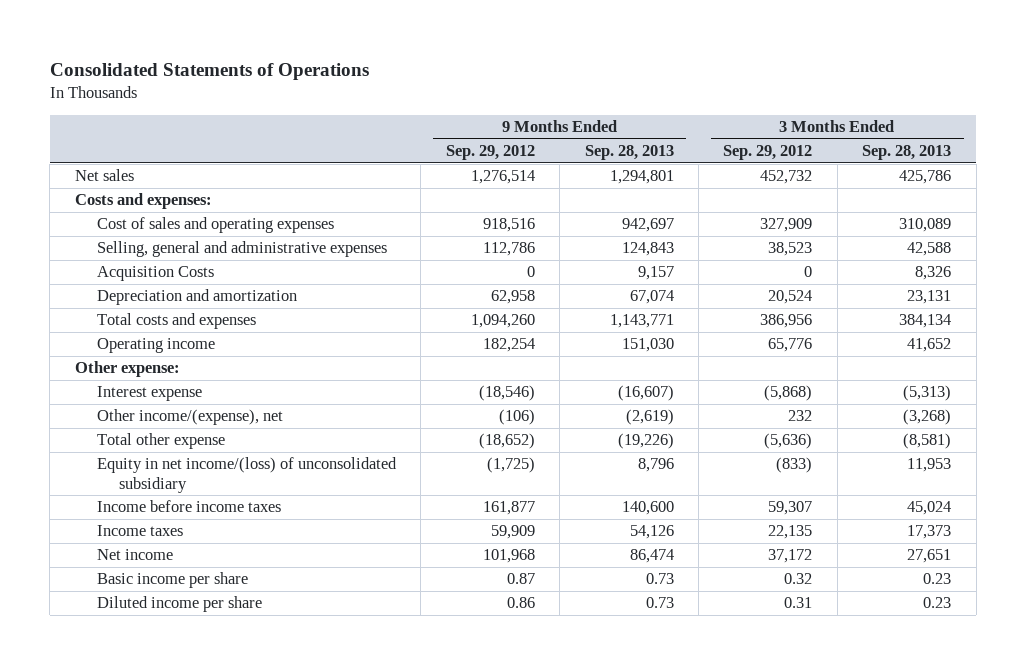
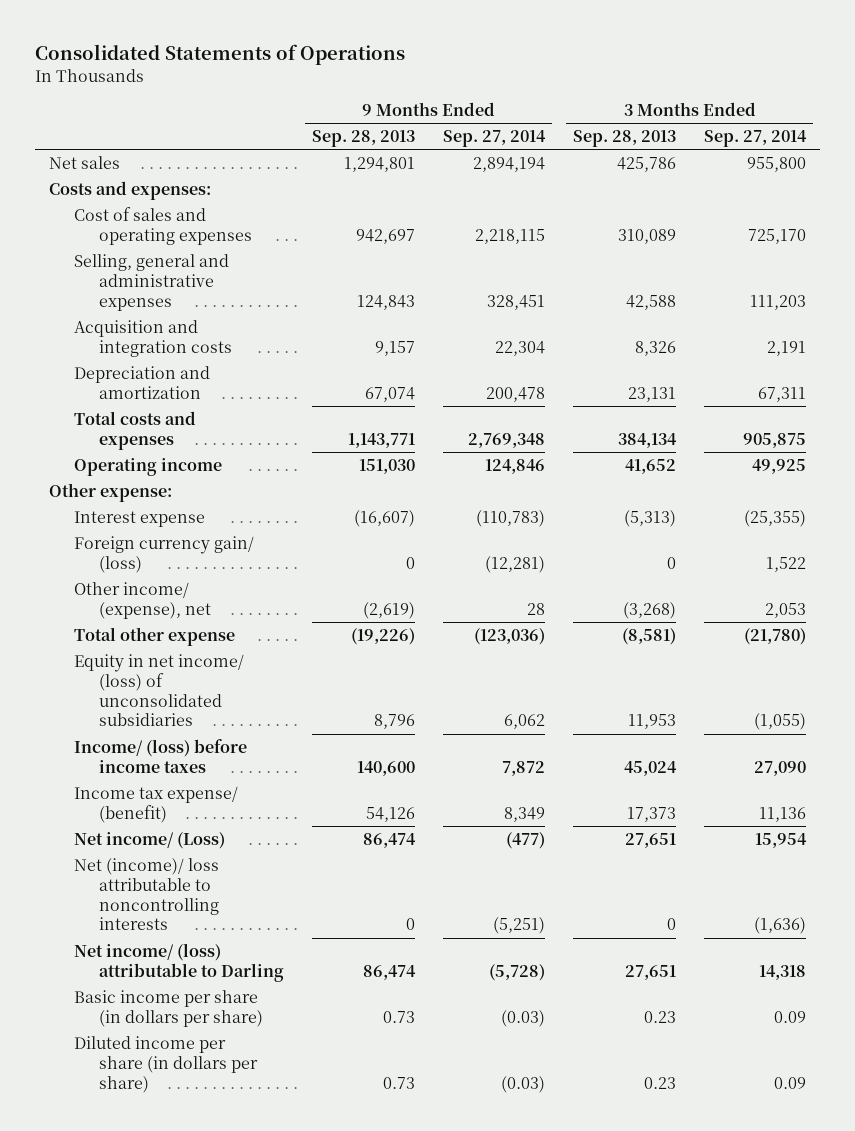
[445,145,535,161] Sep. 29, 2012 -> none
[723,145,813,161] Sep. 29, 2012 -> none
none -> [443,130,547,148] Sep. 27, 2014
none -> [704,130,808,148] Sep. 27, 2014
[96,266,214,282] Acquisition Costs -> [73,319,233,357] Acquisition and integration costs
none -> [73,535,254,573] Foreign currency gain/ (loss)
[96,409,283,426] Other income/(expense), net -> [73,581,212,619] Other income/ (expense), net
[96,457,397,493] Equity in net income/(loss) of unconsolidated subsidiary -> [73,653,244,727] Equity in net income/ (loss) of unconsolidated subsidiaries
[96,500,281,513] Income before income taxes -> [73,738,247,773] Income/ (loss) before income taxes
[96,525,183,537] Income taxes -> [73,785,238,823] Income tax expense/ (benefit)
none -> [73,831,225,849] Net income/ (Loss)
none -> [73,857,220,931] Net (income)/ loss attributable to noncontrolling interests
[96,549,173,561] Net income -> [73,942,285,982] Net income/ (loss) attributable to Darling
[96,572,248,589] Basic income per share -> [73,989,264,1027] Basic income per share (in dollars per share)
[96,596,262,613] Diluted income per share -> [73,1035,259,1093] Diluted income per share (in dollars per share)

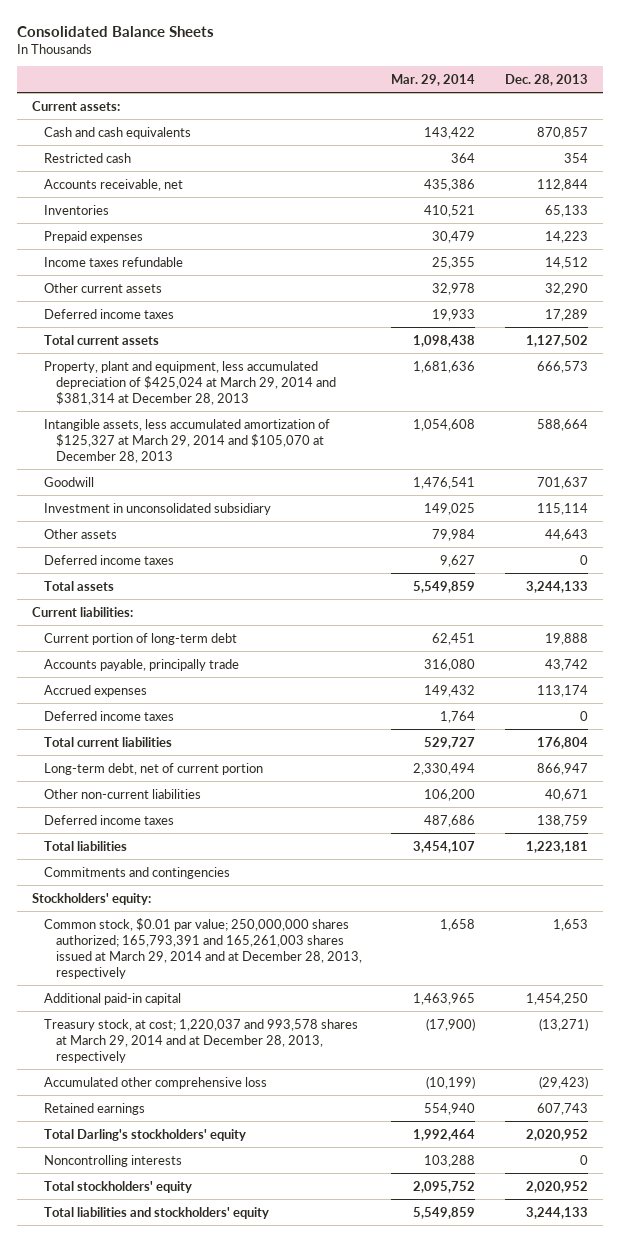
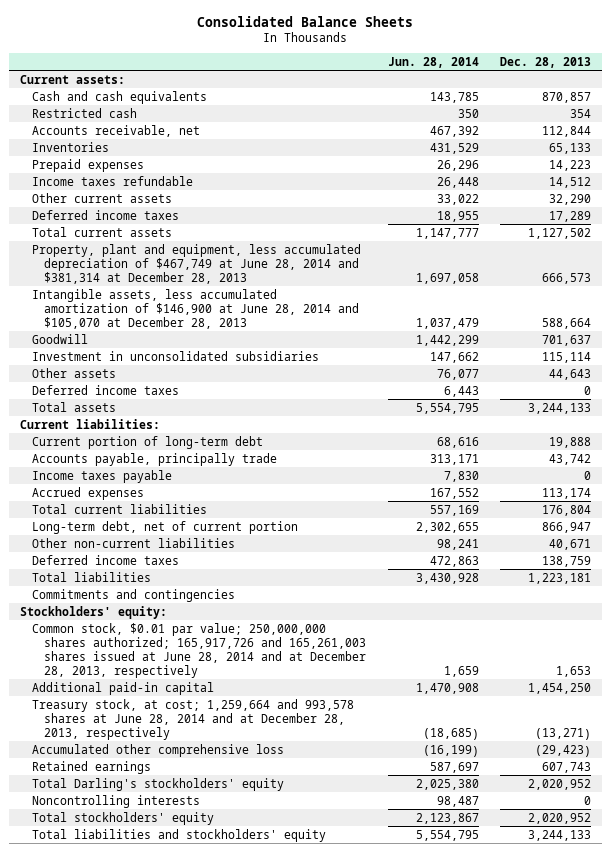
[391,74,476,87] Mar. 29, 2014 -> none
none -> [387,56,479,68] Jun. 28, 2014
[43,360,336,405] Property, plant and equipment, less accumulated depreciation of $425,024 at March 29, 2014 and $381,314 at December 28, 2013 -> [32,243,362,284] Property, plant and equipment, less accumulated depreciation of $467,749 at June 28, 2014 and $381,314 at December 28, 2013
[43,418,330,463] Intangible assets, less accumulated amortization of $125,327 at March 29, 2014 and $105,070 at December 28, 2013 -> [32,288,360,329] Intangible assets, less accumulated amortization of $146,900 at June 28, 2014 and $105,070 at December 28, 2013
[43,502,271,515] Investment in unconsolidated subsidiary -> [32,350,320,361] Investment in unconsolidated subsidiaries
none -> [32,469,173,483] Income taxes payable
[43,710,174,721] Deferred income taxes -> none
[43,917,362,979] Common stock, $0.01 par value; 250,000,000 shares authorized; 165,793,391 and 165,261,003 shares issued at March 29, 2014 and at December 28, 2013, respectively -> [32,622,367,678] Common stock, $0.01 par value; 250,000,000 shares authorized; 165,917,726 and 165,261,003 shares issued at June 28, 2014 and at December 28, 2013, respectively
[43,1018,358,1063] Treasury stock, at cost; 1,220,037 and 993,578 shares at March 29, 2014 and at December 28, 2013, respectively -> [32,698,355,740] Treasury stock, at cost; 1,259,664 and 993,578 shares at June 28, 2014 and at December 28, 2013, respectively

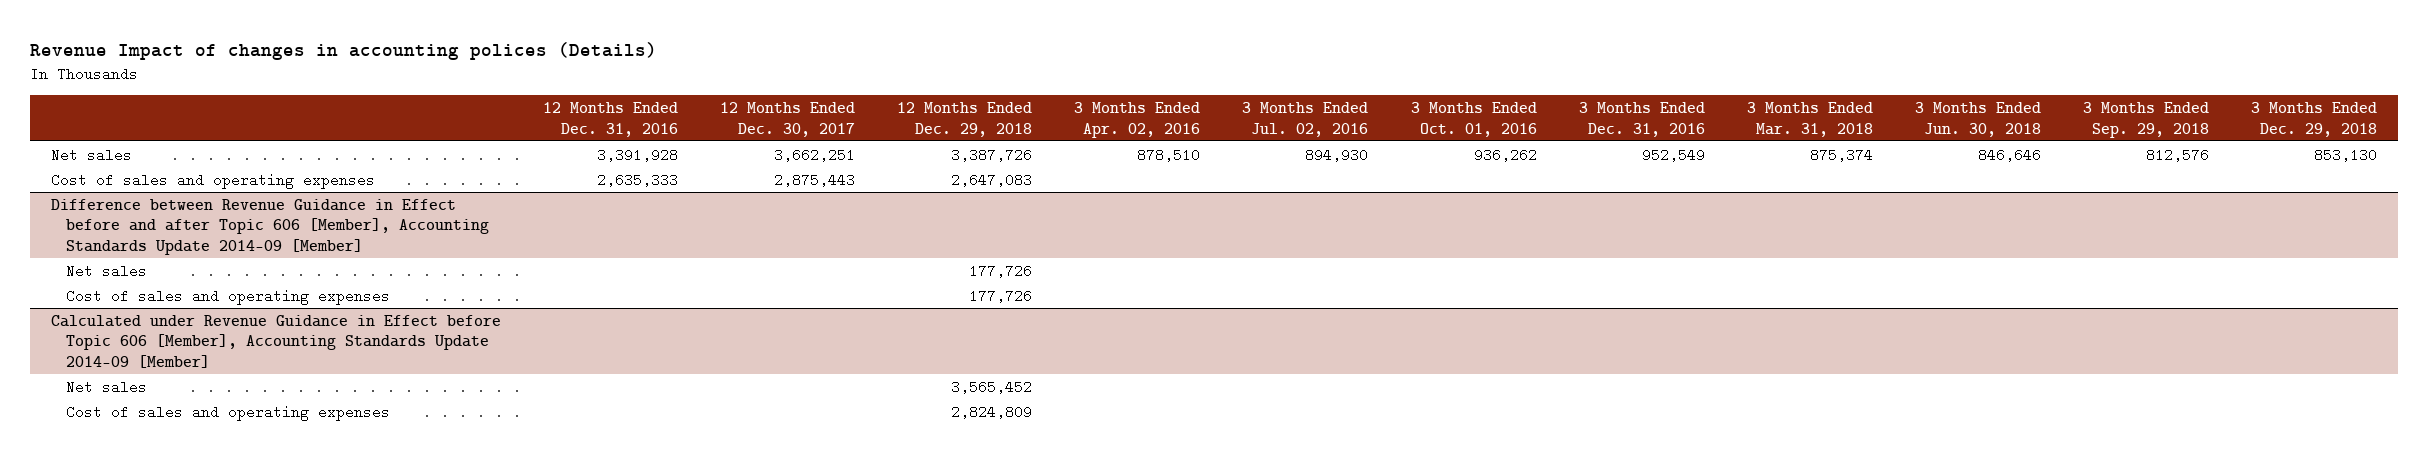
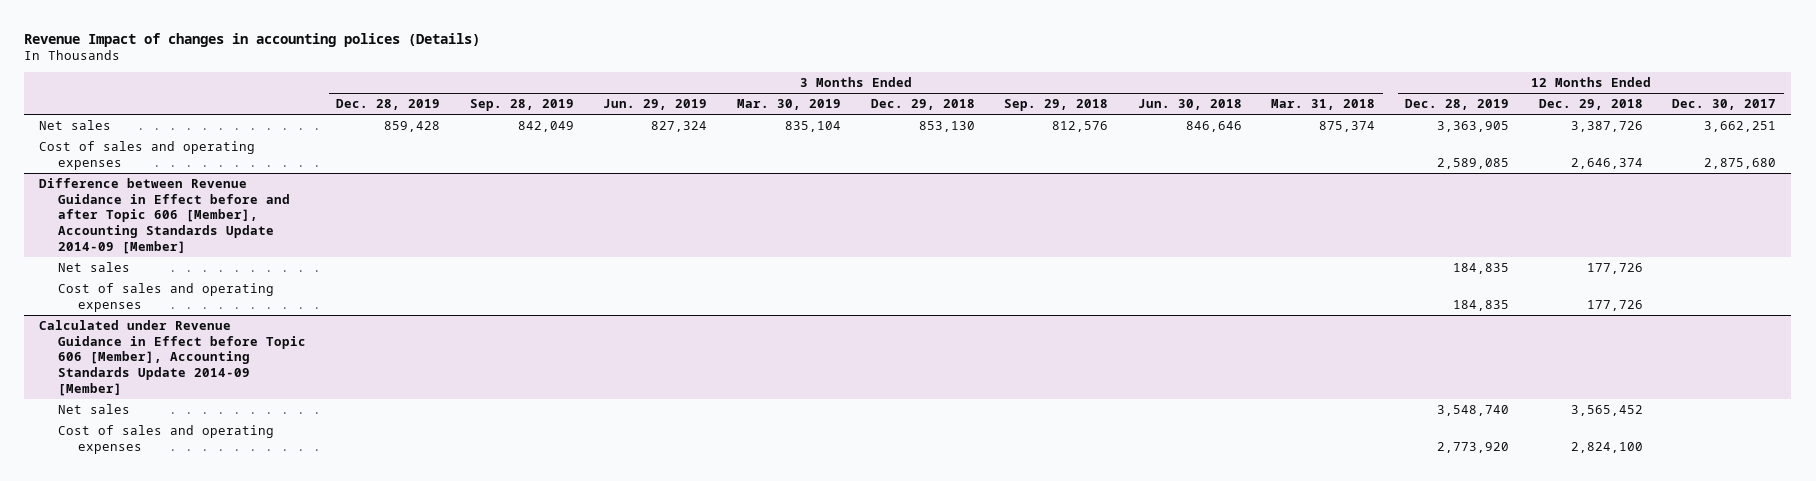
[543,102,679,137] 12 Months Ended Dec. 31, 2016 -> none
[1074,102,1201,138] 3 Months Ended Apr. 02, 2016 -> none
[1242,102,1369,137] 3 Months Ended Jul. 02, 2016 -> none
[1410,102,1537,137] 3 Months Ended Oct. 01, 2016 -> none
[1578,102,1705,137] 3 Months Ended Dec. 31, 2016 -> none
none -> [336,99,441,111] Dec. 28, 2019
none -> [469,99,574,112] Sep. 28, 2019
none -> [603,99,708,111] Jun. 29, 2019
none -> [736,99,841,111] Mar. 30, 2019
none -> [1405,99,1510,111] Dec. 28, 2019
[774,172,856,187] 2,875,443 -> [1704,157,1777,169] 2,875,680
[951,172,1033,187] 2,647,083 -> [1570,157,1643,169] 2,646,374
[951,404,1033,419] 2,824,809 -> [1570,441,1643,453] 2,824,100

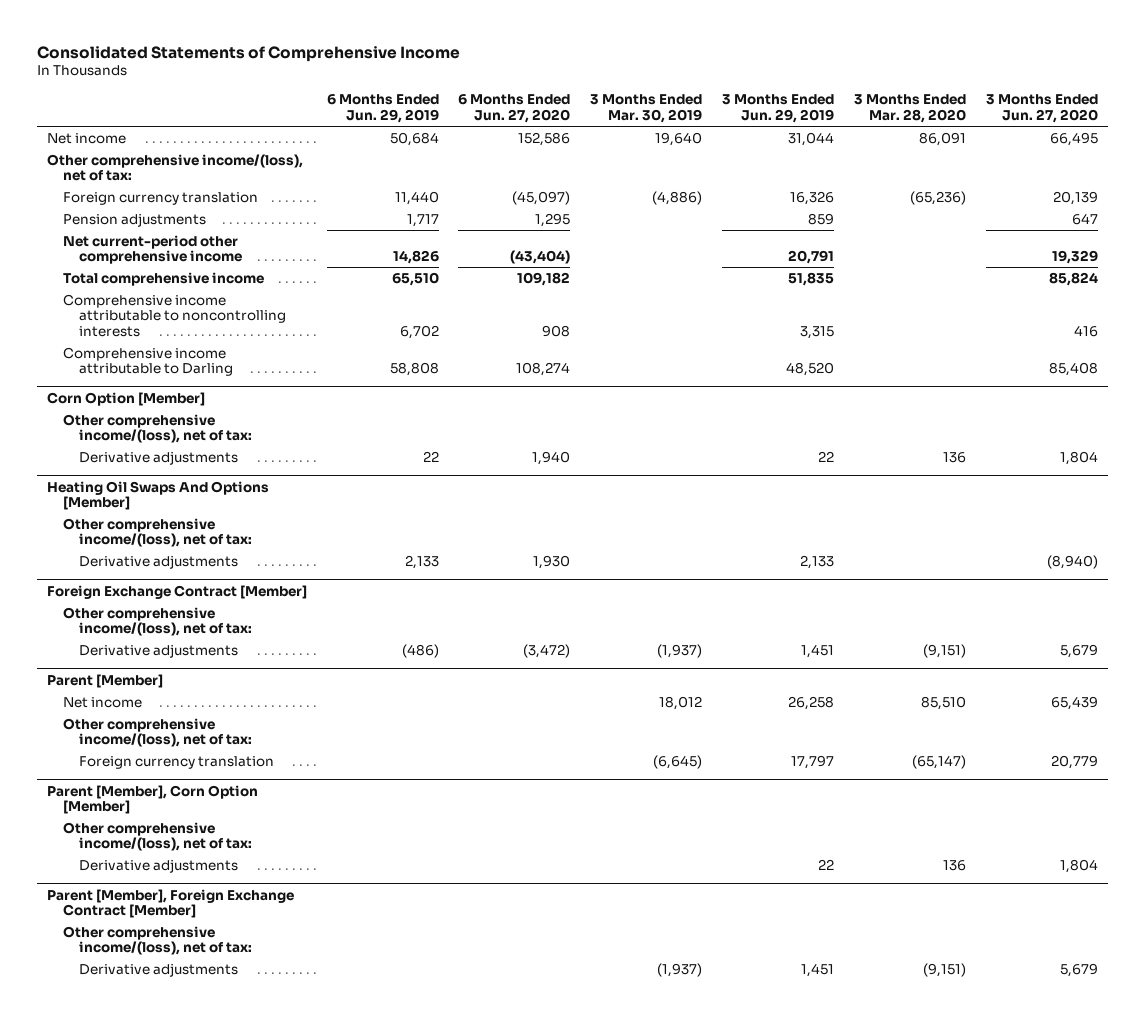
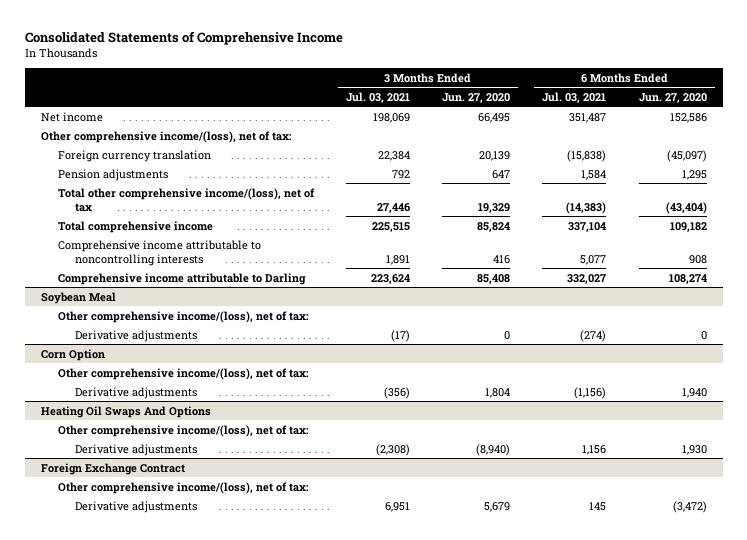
[326,94,439,123] 6 Months Ended Jun. 29, 2019 -> none
[590,94,703,123] 3 Months Ended Mar. 30, 2019 -> none
[722,94,835,123] 3 Months Ended Jun. 29, 2019 -> none
[853,94,966,123] 3 Months Ended Mar. 28, 2020 -> none
none -> [345,91,410,103] Jul. 03, 2021
none -> [542,91,607,103] Jul. 03, 2021
[62,234,242,265] Net current-period other comprehensive income -> [57,187,315,212] Total other comprehensive income/(loss), net of tax
[46,391,205,406] Corn Option [Member] -> none
none -> [40,291,116,304] Soybean Meal
none -> [74,329,197,342] Derivative adjustments
none -> [40,348,105,361] Corn Option
none -> [57,367,309,380] Other comprehensive income/(loss), net of tax:
[46,480,269,511] Heating Oil Swaps And Options [Member] -> [40,405,211,418] Heating Oil Swaps And Options
[46,584,307,599] Foreign Exchange Contract [Member] -> [40,462,185,475] Foreign Exchange Contract
[46,673,163,688] Parent [Member] -> none
[62,696,142,708] Net income -> none
[62,717,252,748] Other comprehensive income/(loss), net of tax: -> none
[78,755,274,769] Foreign currency translation -> none
[46,784,258,815] Parent [Member], Corn Option [Member] -> none
[62,821,252,852] Other comprehensive income/(loss), net of tax: -> none
[78,858,238,873] Derivative adjustments -> none
[46,888,294,919] Parent [Member], Foreign Exchange Contract [Member] -> none
[62,925,252,956] Other comprehensive income/(loss), net of tax: -> none
[78,962,238,977] Derivative adjustments -> none

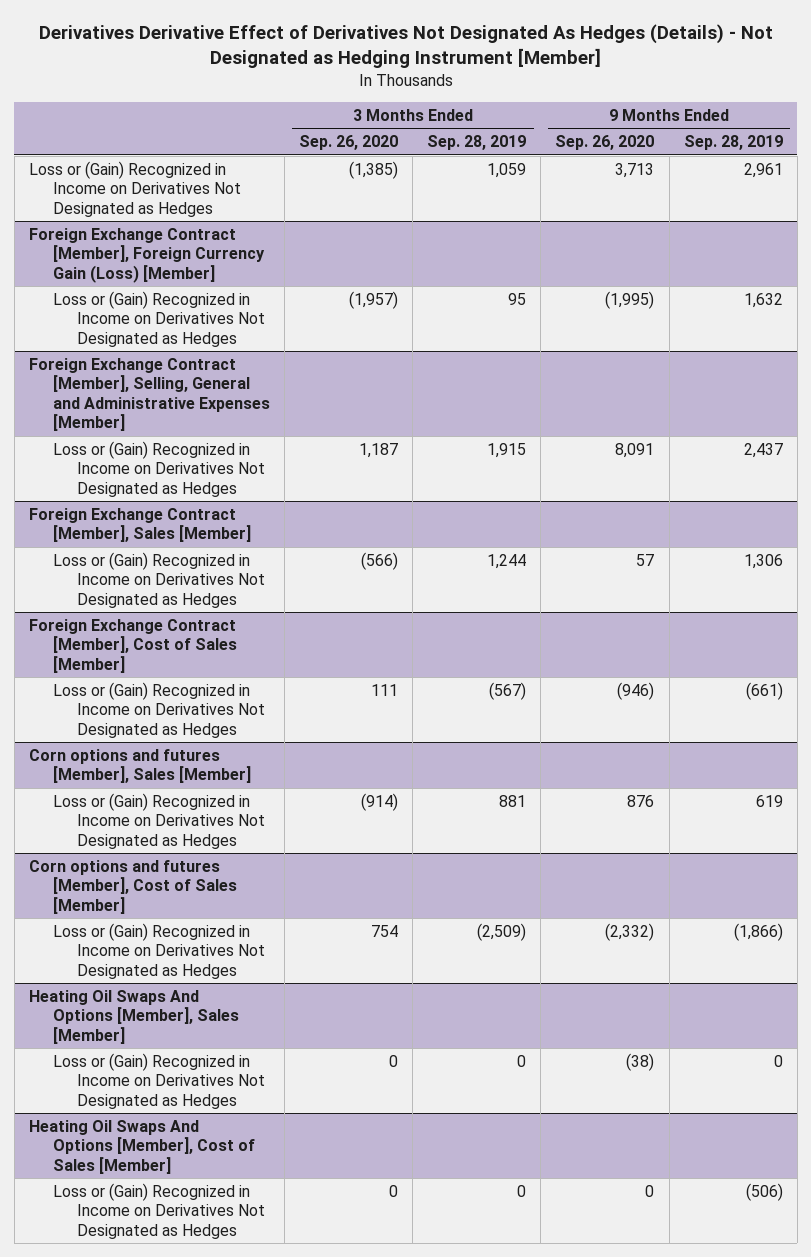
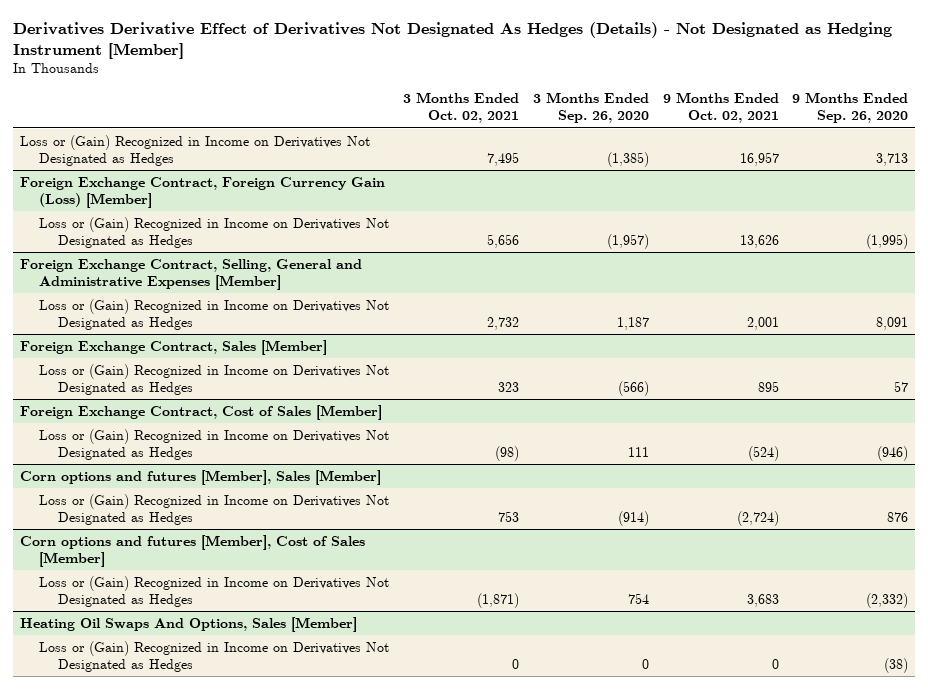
[427,135,527,151] Sep. 28, 2019 -> none
[683,135,783,151] Sep. 28, 2019 -> none
none -> [402,92,519,124] 3 Months Ended Oct. 02, 2021
none -> [662,92,779,124] 9 Months Ended Oct. 02, 2021
[28,227,265,283] Foreign Exchange Contract [Member], Foreign Currency Gain (Loss) [Member] -> [19,176,385,209] Foreign Exchange Contract, Foreign Currency Gain (Loss) [Member]
[28,357,270,432] Foreign Exchange Contract [Member], Selling, General and Administrative Expenses [Member] -> [19,258,362,291] Foreign Exchange Contract, Selling, General and Administrative Expenses [Member]
[28,507,251,543] Foreign Exchange Contract [Member], Sales [Member] -> [19,339,327,355] Foreign Exchange Contract, Sales [Member]
[28,618,237,673] Foreign Exchange Contract [Member], Cost of Sales [Member] -> [19,404,382,420] Foreign Exchange Contract, Cost of Sales [Member]
[28,989,239,1044] Heating Oil Swaps And Options [Member], Sales [Member] -> [19,616,357,632] Heating Oil Swaps And Options, Sales [Member]
[28,1119,255,1174] Heating Oil Swaps And Options [Member], Cost of Sales [Member] -> none
[52,1182,266,1239] Loss or (Gain) Recognized in Income on Derivatives Not Designated as Hedges -> none

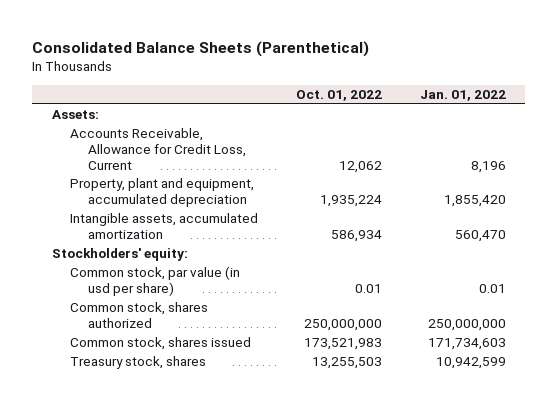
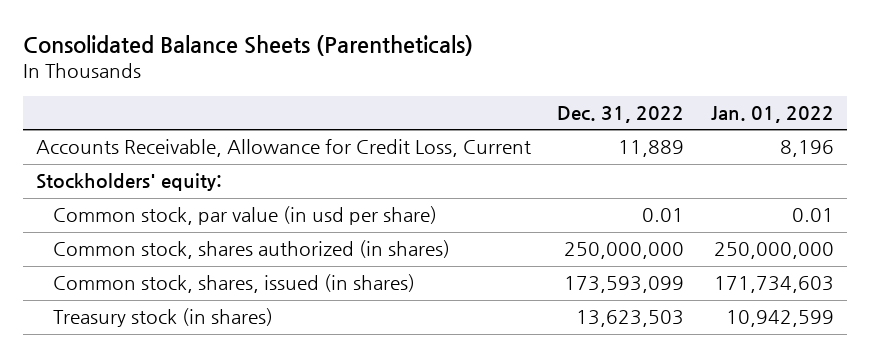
[32,41,370,58] Consolidated Balance Sheets (Parenthetical) -> [22,34,473,56] Consolidated Balance Sheets (Parentheticals)
[295,90,382,102] Oct. 01, 2022 -> none
none -> [557,106,685,124] Dec. 31, 2022
[51,110,99,120] Assets: -> none
[69,178,254,207] Property, plant and equipment, accumulated depreciation -> none
[69,213,258,239] Intangible assets, accumulated amortization -> none
[69,302,208,328] Common stock, shares authorized -> [53,240,451,260] Common stock, shares authorized (in shares)
[69,337,251,351] Common stock, shares issued -> [53,274,416,294] Common stock, shares, issued (in shares)
[69,356,206,370] Treasury stock, shares -> [53,308,274,328] Treasury stock (in shares)

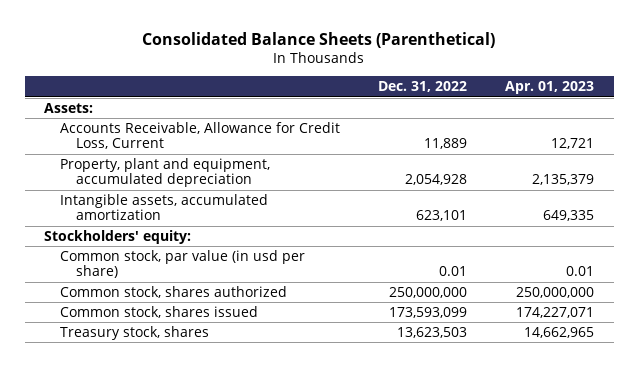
[22,34,473,56] Consolidated Balance Sheets (Parentheticals) -> [142,32,496,49] Consolidated Balance Sheets (Parenthetical)
[710,106,834,124] Jan. 01, 2022 -> none
none -> [505,81,595,95] Apr. 01, 2023
none -> [43,102,93,113] Assets:
none -> [59,157,270,188] Property, plant and equipment, accumulated depreciation
none -> [59,193,268,221] Intangible assets, accumulated amortization
[53,240,451,260] Common stock, shares authorized (in shares) -> [59,285,287,298] Common stock, shares authorized
[53,274,416,294] Common stock, shares, issued (in shares) -> [59,305,258,318] Common stock, shares issued
[53,308,274,328] Treasury stock (in shares) -> [59,325,209,340] Treasury stock, shares

